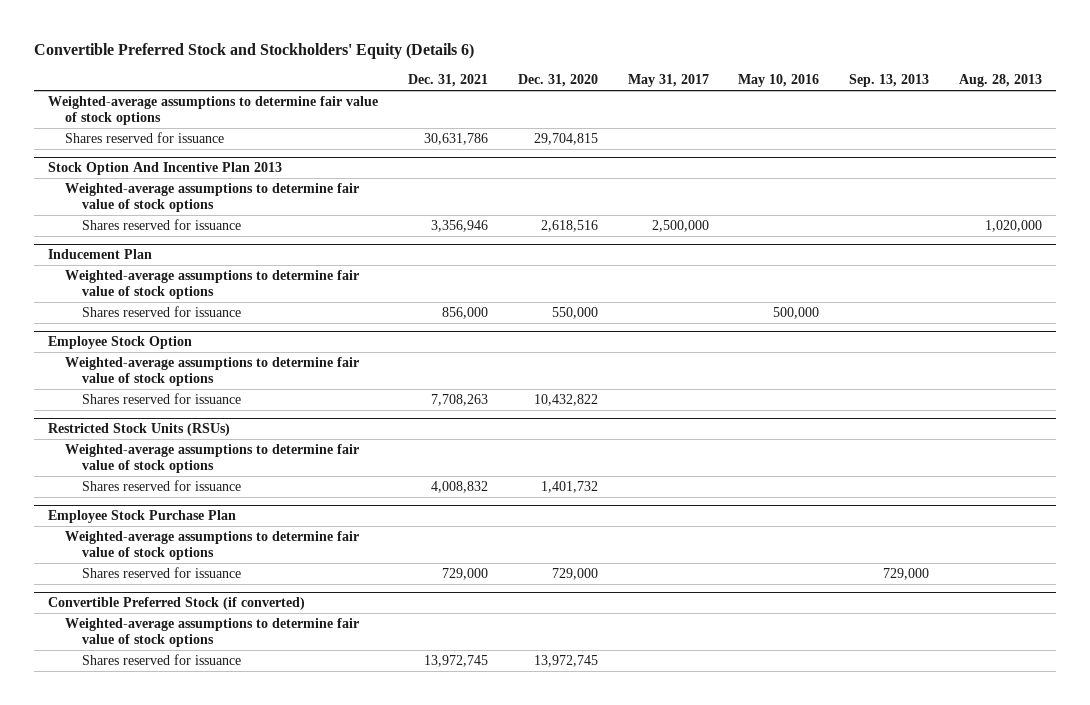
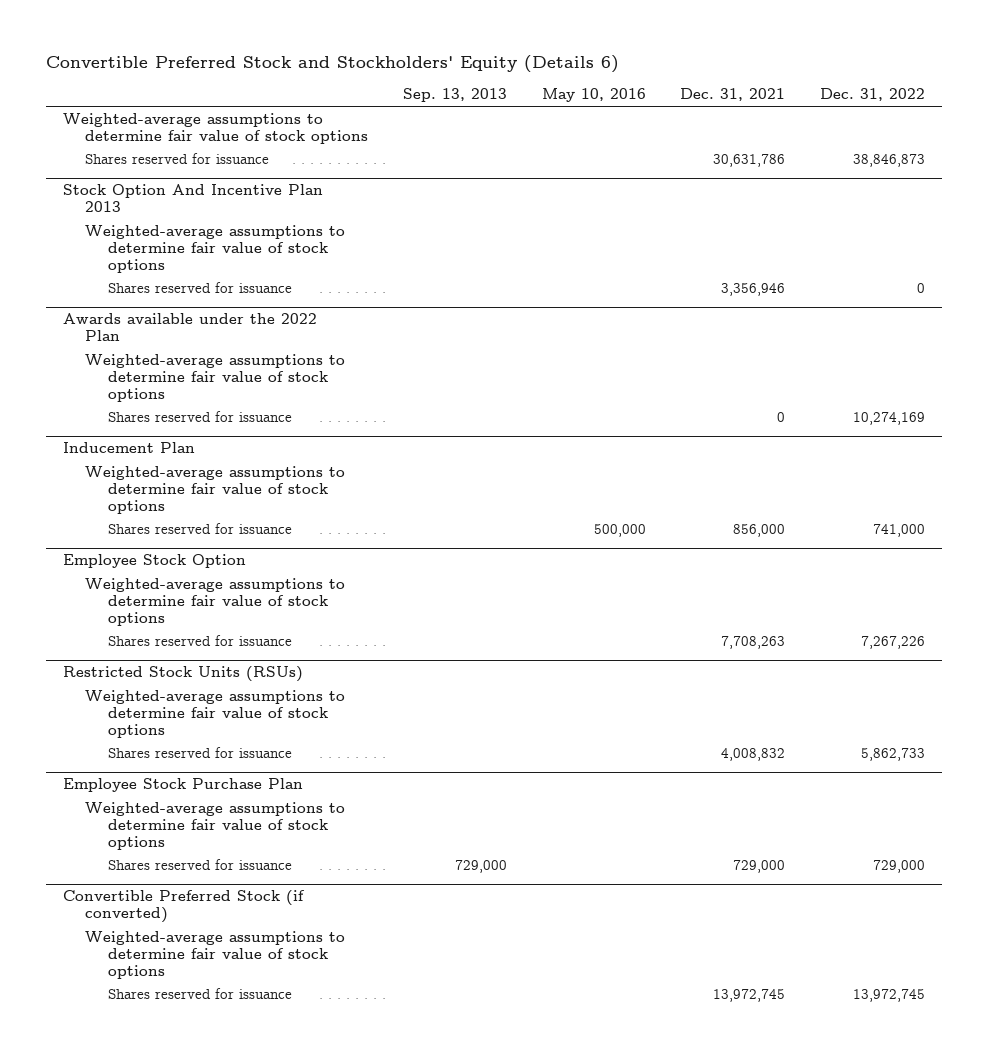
[517,74,598,88] Dec. 31, 2020 -> none
[627,74,709,88] May 31, 2017 -> none
[958,74,1042,88] Aug. 28, 2013 -> none
none -> [819,88,925,102] Dec. 31, 2022
none -> [63,313,318,342] Awards available under the 2022 Plan
none -> [85,353,346,402] Weighted-average assumptions to determine fair value of stock options
none -> [107,410,292,422] Shares reserved for issuance

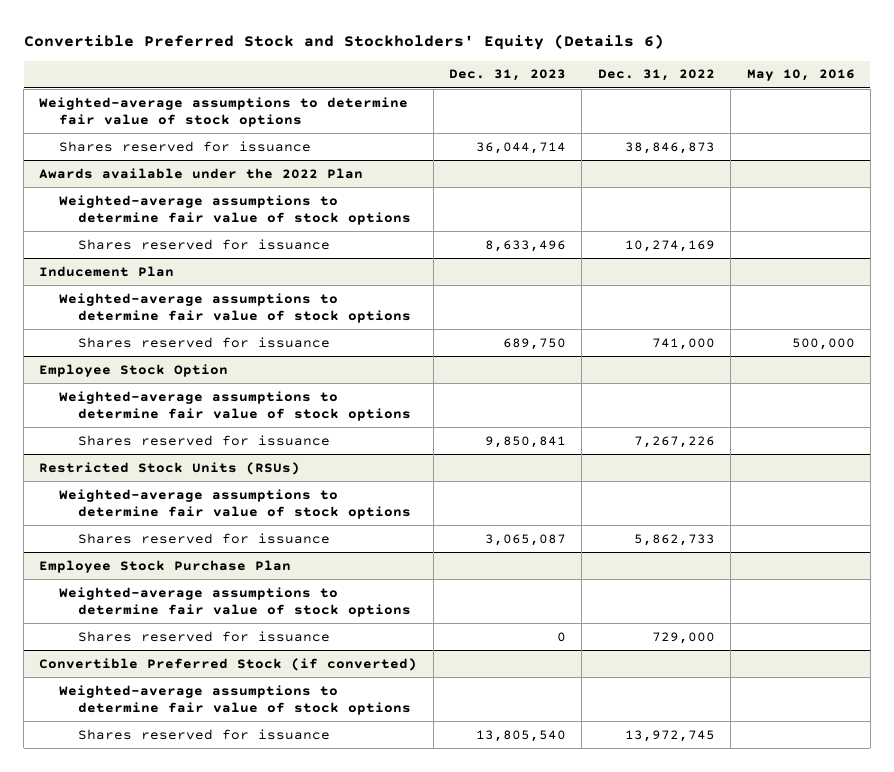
[402,88,507,103] Sep. 13, 2013 -> none
[680,88,786,102] Dec. 31, 2021 -> none
none -> [449,69,567,82] Dec. 31, 2023
[63,184,324,213] Stock Option And Incentive Plan 2013 -> none
[85,224,346,273] Weighted-average assumptions to determine fair value of stock options -> none
[107,281,292,293] Shares reserved for issuance -> none

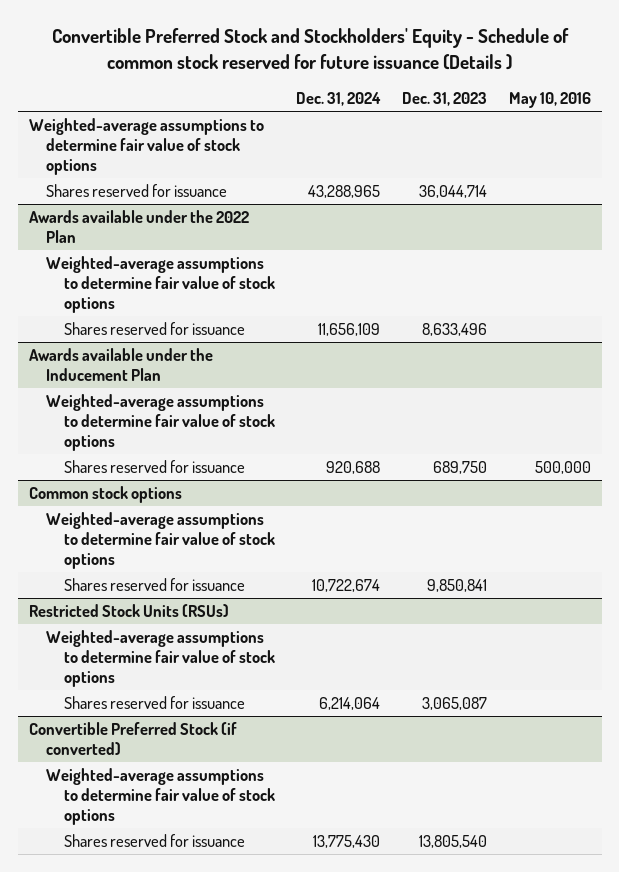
[23,34,664,51] Convertible Preferred Stock and Stockholders' Equity (Details 6) -> [51,28,569,70] Convertible Preferred Stock and Stockholders' Equity - Schedule of common stock reserved for future issuance (Details )
[597,69,715,82] Dec. 31, 2022 -> none
none -> [296,92,382,107] Dec. 31, 2024
[39,265,175,277] Inducement Plan -> [28,348,213,382] Awards available under the Inducement Plan
[39,363,229,377] Employee Stock Option -> [28,486,182,504] Common stock options
[39,559,292,573] Employee Stock Purchase Plan -> none
[58,586,412,618] Weighted-average assumptions to determine fair value of stock options -> none
[78,630,331,642] Shares reserved for issuance -> none

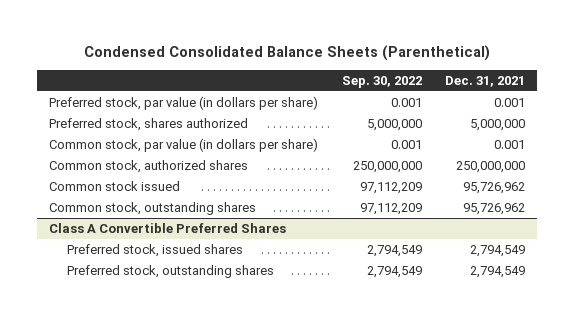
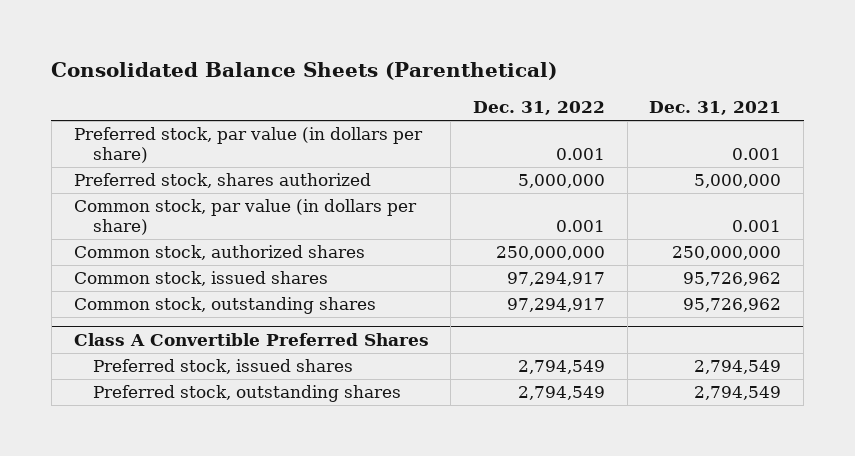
[84,44,491,61] Condensed Consolidated Balance Sheets (Parenthetical) -> [51,62,558,81] Consolidated Balance Sheets (Parenthetical)
[341,75,422,88] Sep. 30, 2022 -> none
none -> [472,101,605,116] Dec. 31, 2022
[48,181,180,192] Common stock issued -> [73,271,328,287] Common stock, issued shares

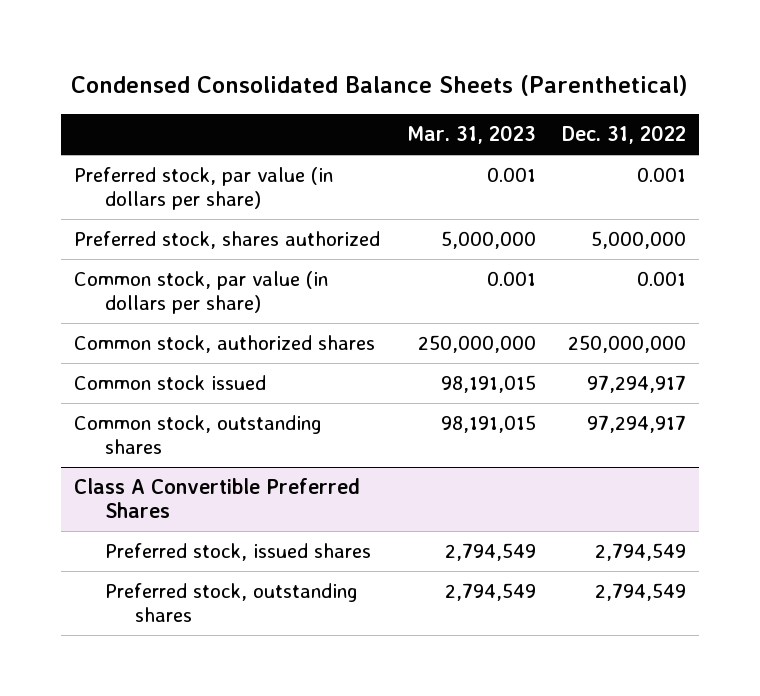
[51,62,558,81] Consolidated Balance Sheets (Parenthetical) -> [71,75,689,97] Condensed Consolidated Balance Sheets (Parenthetical)
[649,101,782,116] Dec. 31, 2021 -> none
none -> [406,125,536,145] Mar. 31, 2023
[73,271,328,287] Common stock, issued shares -> [74,375,267,391] Common stock issued

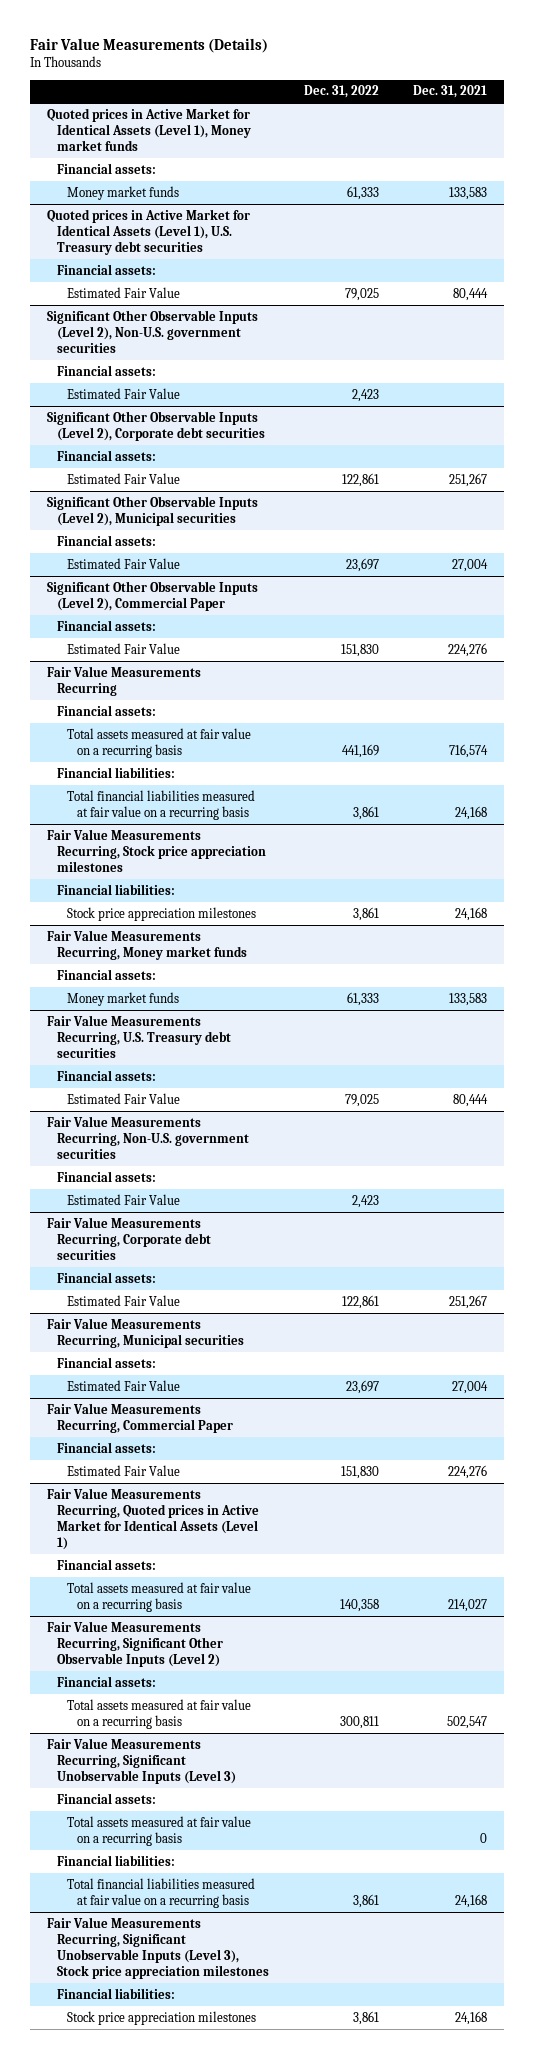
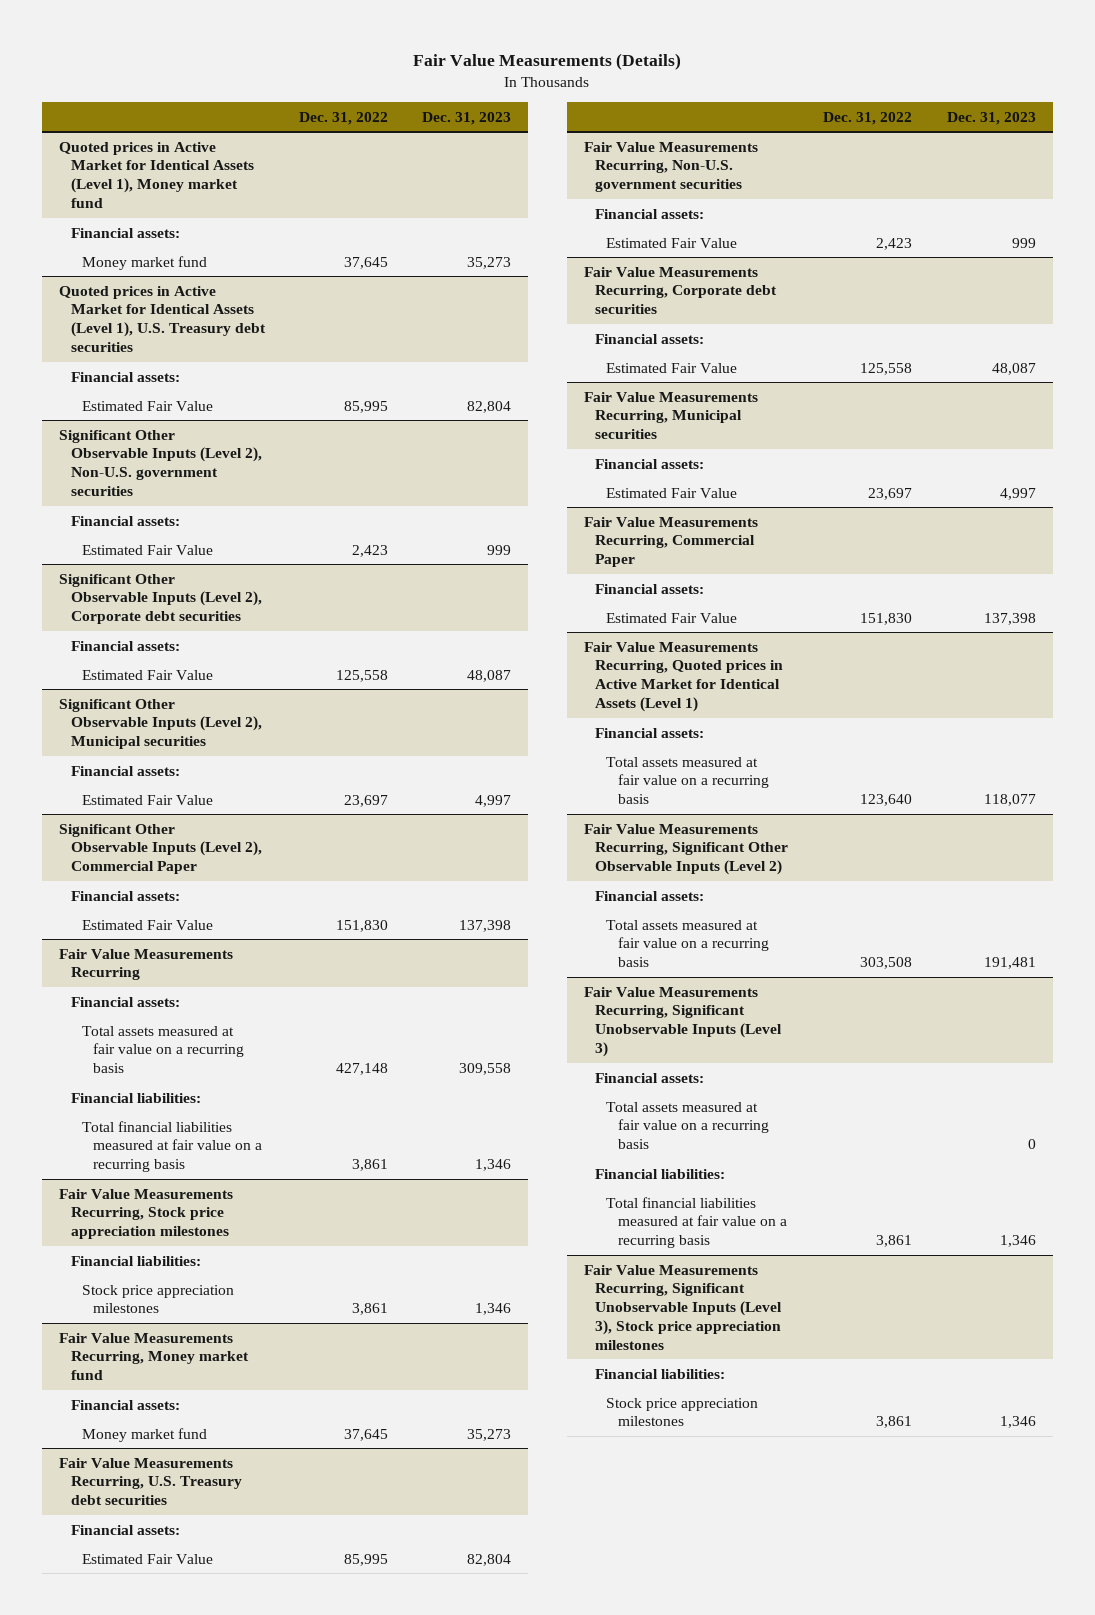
[412,85,487,99] Dec. 31, 2021 -> none
none -> [422,111,512,125] Dec. 31, 2023
[47,107,252,152] Quoted prices in Active Market for Identical Assets (Level 1), Money market funds -> [59,141,254,208] Quoted prices in Active Market for Identical Assets (Level 1), Money market fund
[66,185,179,200] Money market funds -> [82,255,208,270] Money market fund
[346,185,379,200] 61,333 -> [343,256,388,269] 37,645
[344,287,379,301] 79,025 -> [343,400,388,413] 85,995
[341,472,379,487] 122,861 -> [335,669,388,682] 125,558
[341,743,379,758] 441,169 -> [335,1063,388,1076] 427,148
[47,929,248,960] Fair Value Measurements Recurring, Money market funds -> [59,1332,249,1381] Fair Value Measurements Recurring, Money market fund
[66,991,179,1006] Money market funds -> [82,1427,208,1442] Money market fund
[346,991,379,1006] 61,333 -> [343,1428,388,1441] 37,645
[344,1093,379,1107] 79,025 -> [343,1553,388,1566] 85,995
[341,1294,379,1309] 122,861 -> [860,362,913,375] 125,558
[339,1598,379,1612] 140,358 -> [860,794,913,807] 123,640
[339,1715,379,1729] 300,811 -> [860,957,913,970] 303,508

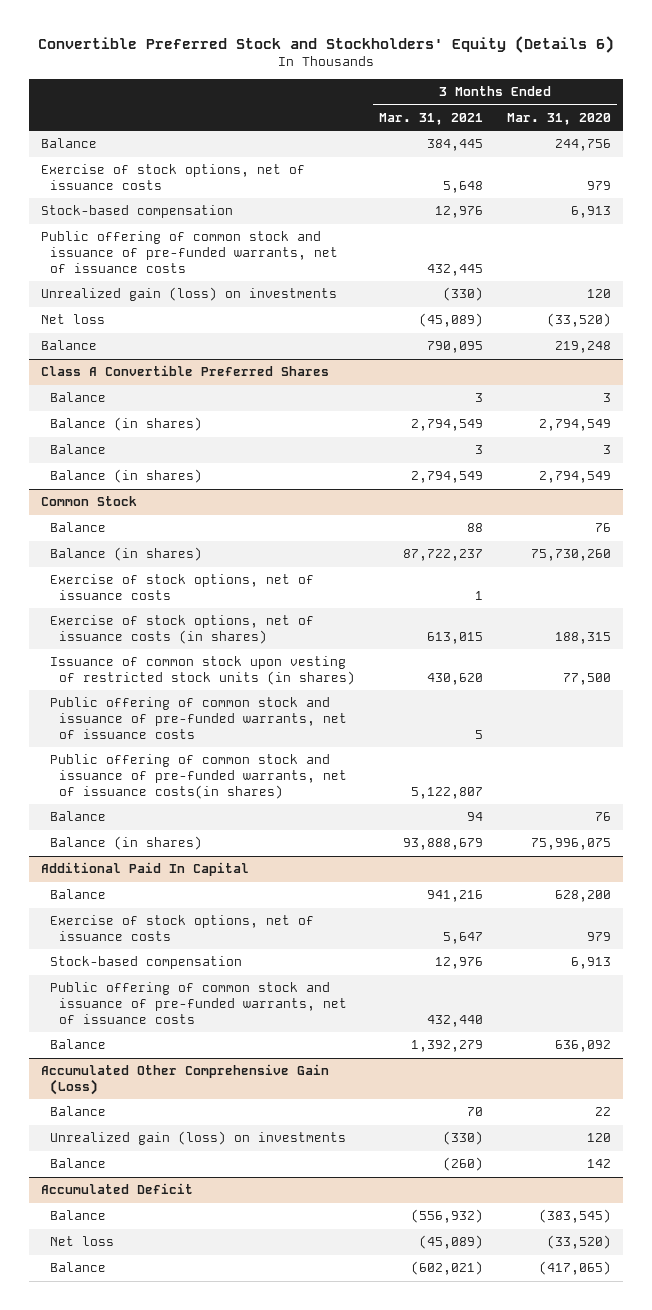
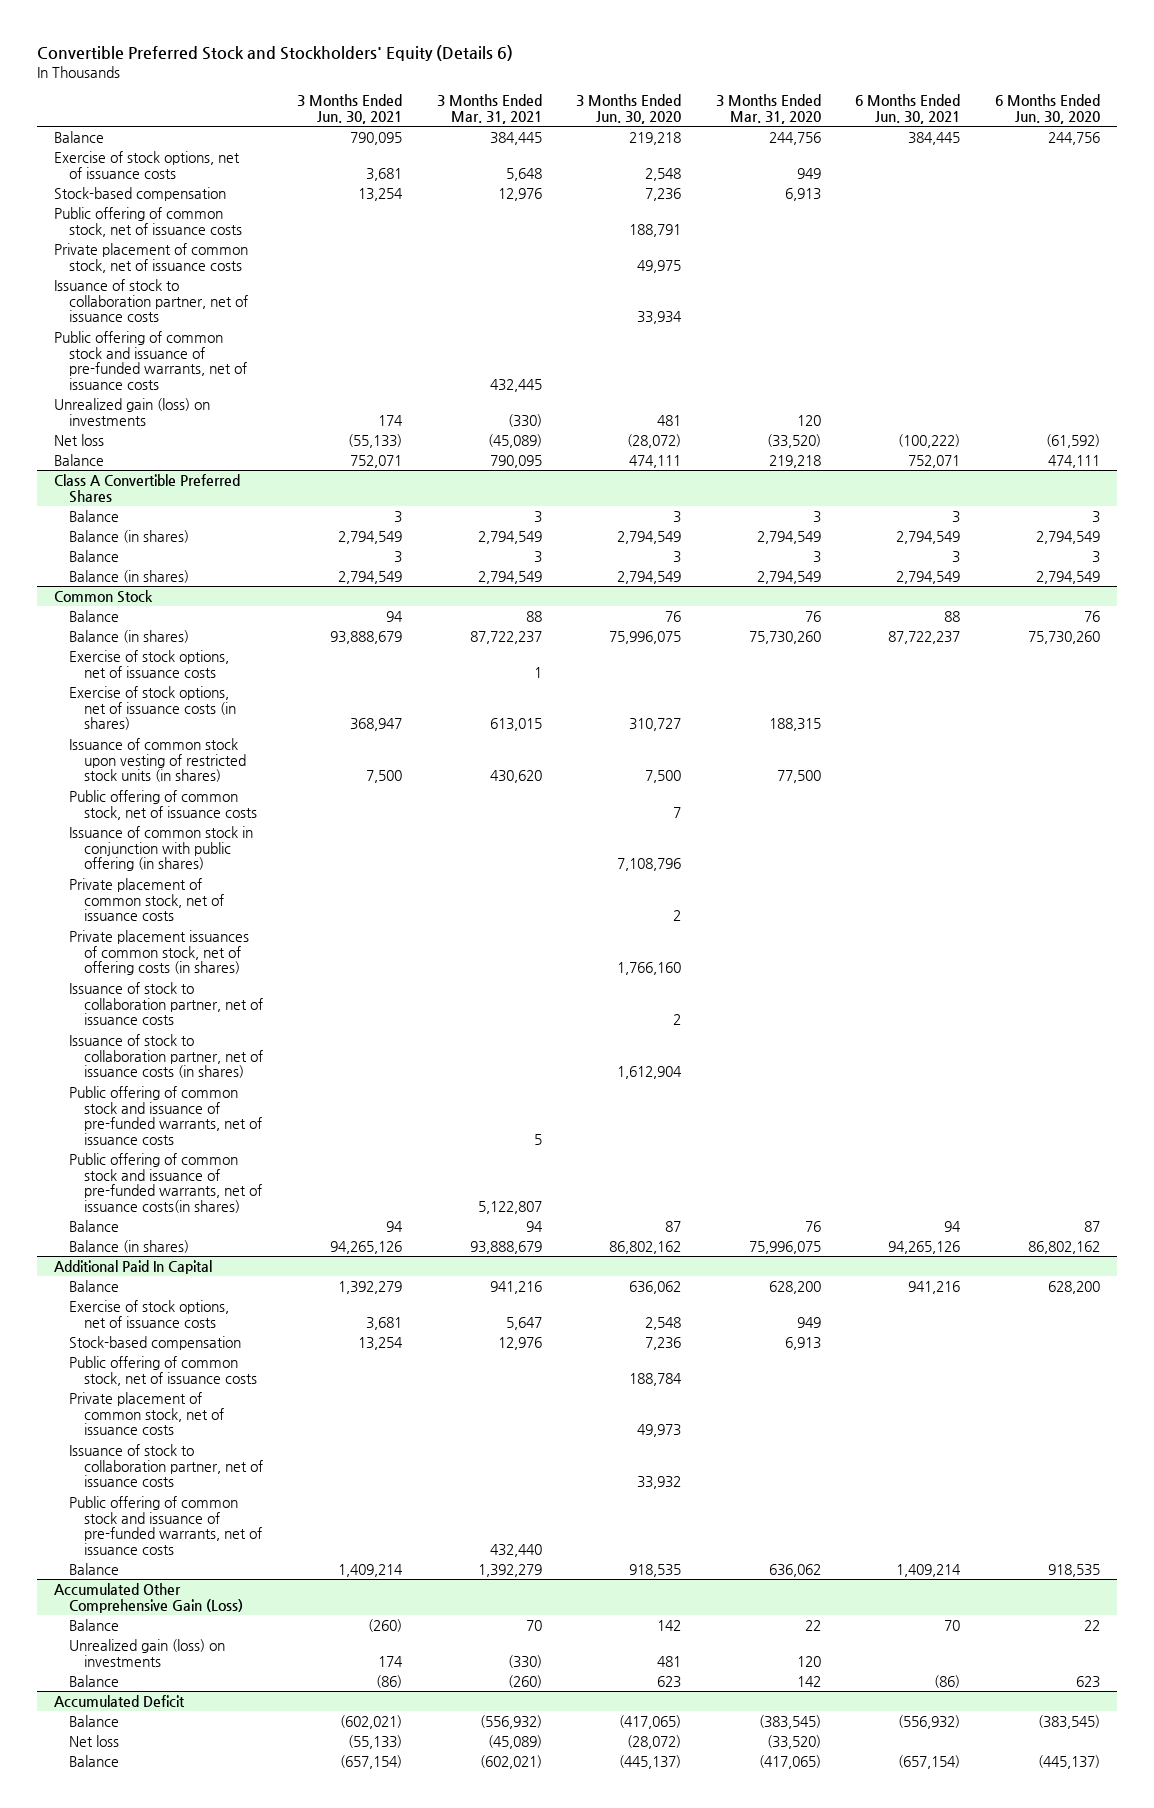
none -> [297,94,403,124] 3 Months Ended Jun. 30, 2021
none -> [576,94,682,124] 3 Months Ended Jun. 30, 2020
none -> [855,94,961,124] 6 Months Ended Jun. 30, 2021
none -> [994,94,1100,124] 6 Months Ended Jun. 30, 2020
[587,181,612,191] 979 -> [796,167,821,179] 949
none -> [54,206,243,237] Public offering of common stock, net of issuance costs
none -> [54,242,249,273] Private placement of common stock, net of issuance costs
none -> [54,278,249,323] Issuance of stock to collaboration partner, net of issuance costs
[555,341,612,354] 219,248 -> [768,454,821,468] 219,218
none -> [69,789,257,820] Public offering of common stock, net of issuance costs
none -> [69,825,254,872] Issuance of common stock in conjunction with public offering (in shares)
none -> [69,877,224,922] Private placement of common stock, net of issuance costs
none -> [69,929,250,976] Private placement issuances of common stock, net of offering costs (in shares)
none -> [69,981,263,1026] Issuance of stock to collaboration partner, net of issuance costs
none -> [69,1033,263,1079] Issuance of stock to collaboration partner, net of issuance costs (in shares)
[587,932,612,942] 979 -> [796,1316,821,1328] 949
none -> [69,1355,257,1386] Public offering of common stock, net of issuance costs
none -> [69,1391,224,1436] Private placement of common stock, net of issuance costs
none -> [69,1443,263,1488] Issuance of stock to collaboration partner, net of issuance costs
[555,1040,612,1053] 636,092 -> [768,1563,821,1577] 636,062

